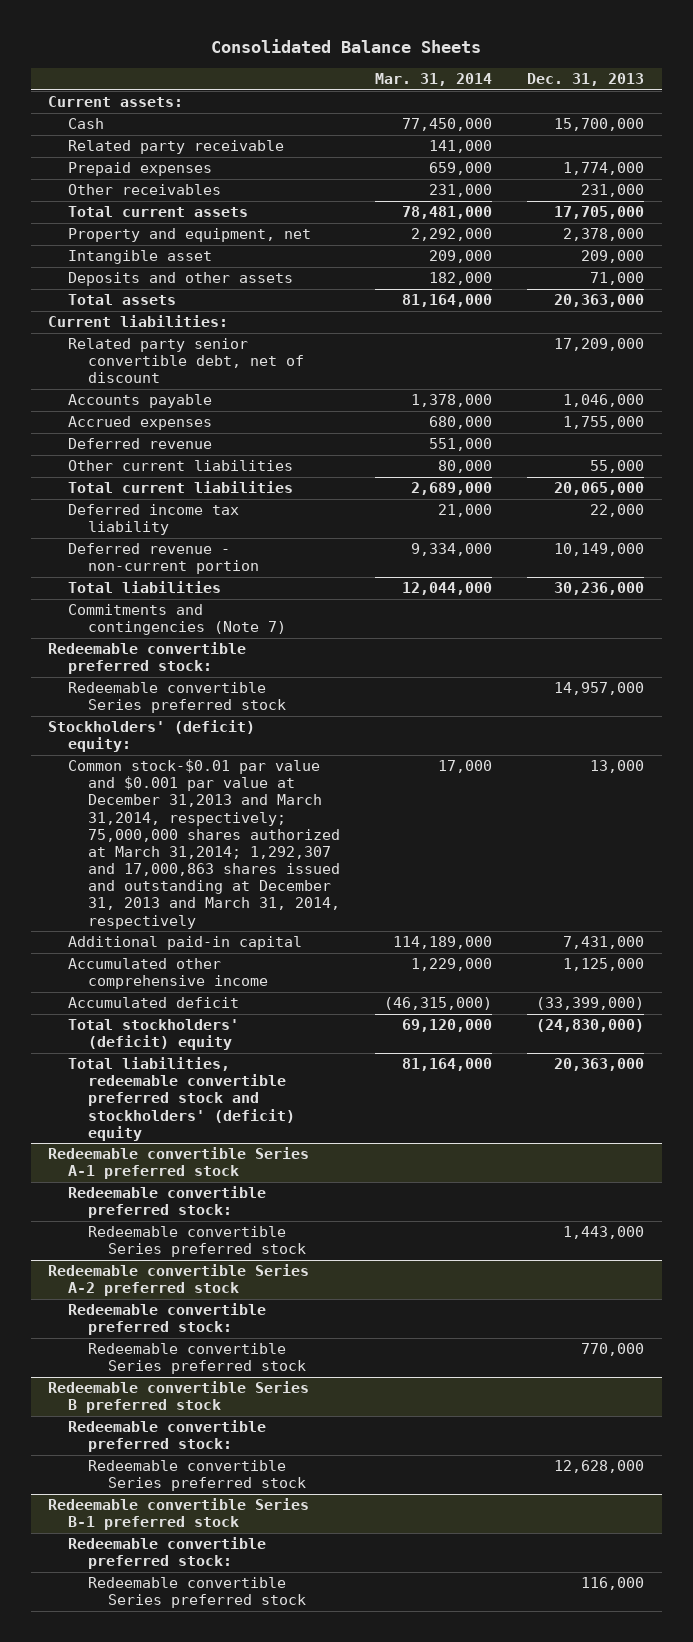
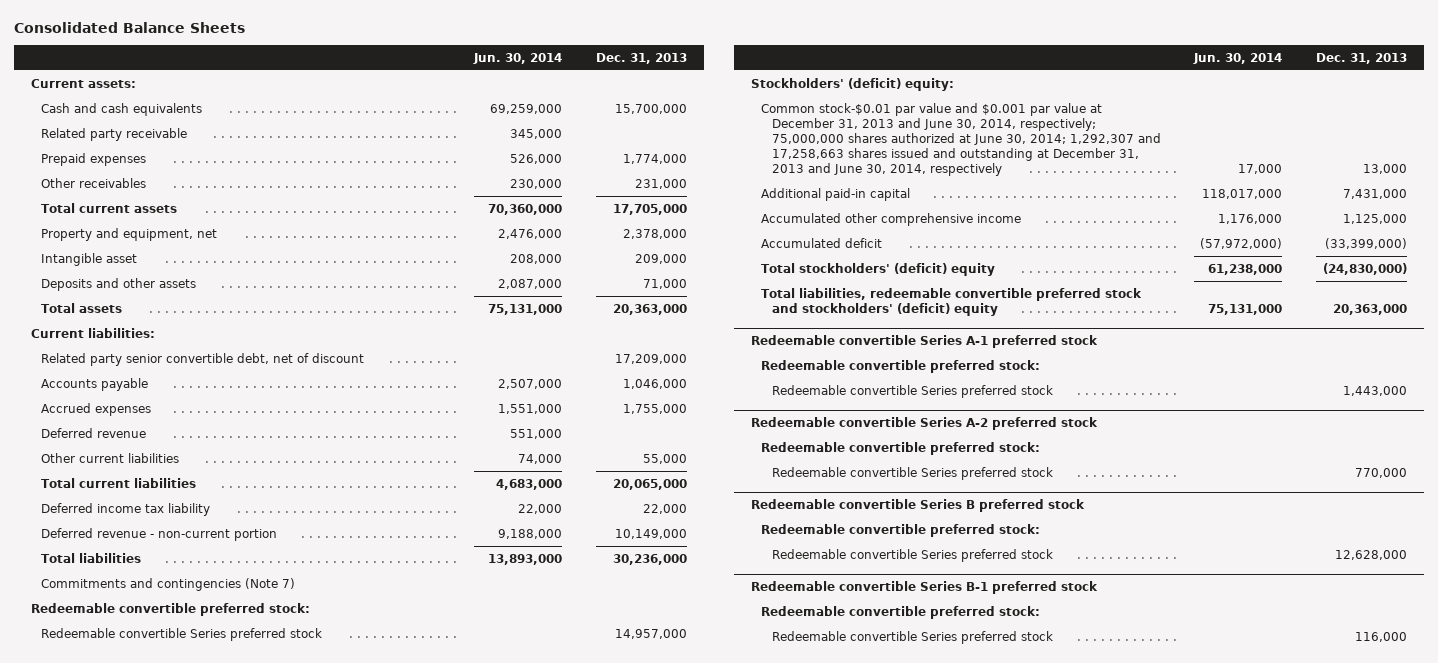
[375,73,493,87] Mar. 31, 2014 -> none
none -> [472,52,562,64] Jun. 30, 2014
[68,118,105,130] Cash -> [40,102,202,116] Cash and cash equivalents
[68,759,340,929] Common stock-$0.01 par value and $0.001 par value at December 31,2013 and March 31,2014, respectively; 75,000,000 shares authorized at March 31,2014; 1,292,307 and 17,000,863 shares issued and outstanding at December 31, 2013 and March 31, 2014, respectively -> [761,102,1161,177] Common stock-$0.01 par value and $0.001 par value at December 31, 2013 and June 30, 2014, respectively; 75,000,000 shares authorized at June 30, 2014; 1,292,307 and 17,258,663 shares issued and outstanding at December 31, 2013 and June 30, 2014, respectively

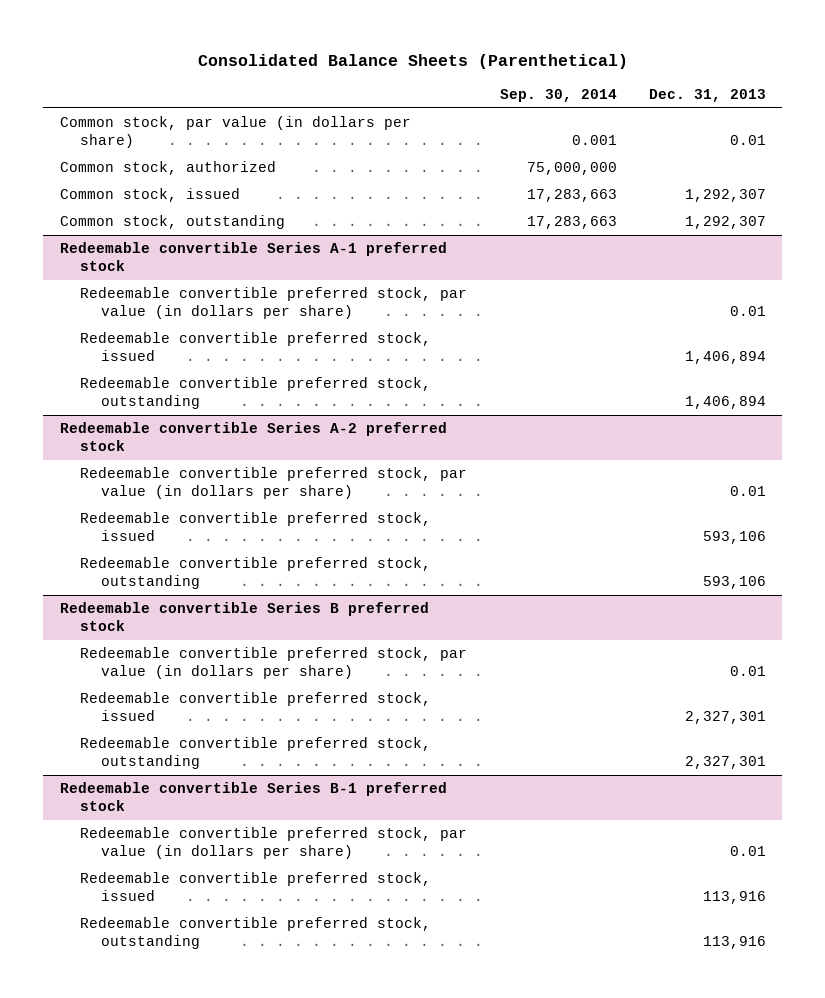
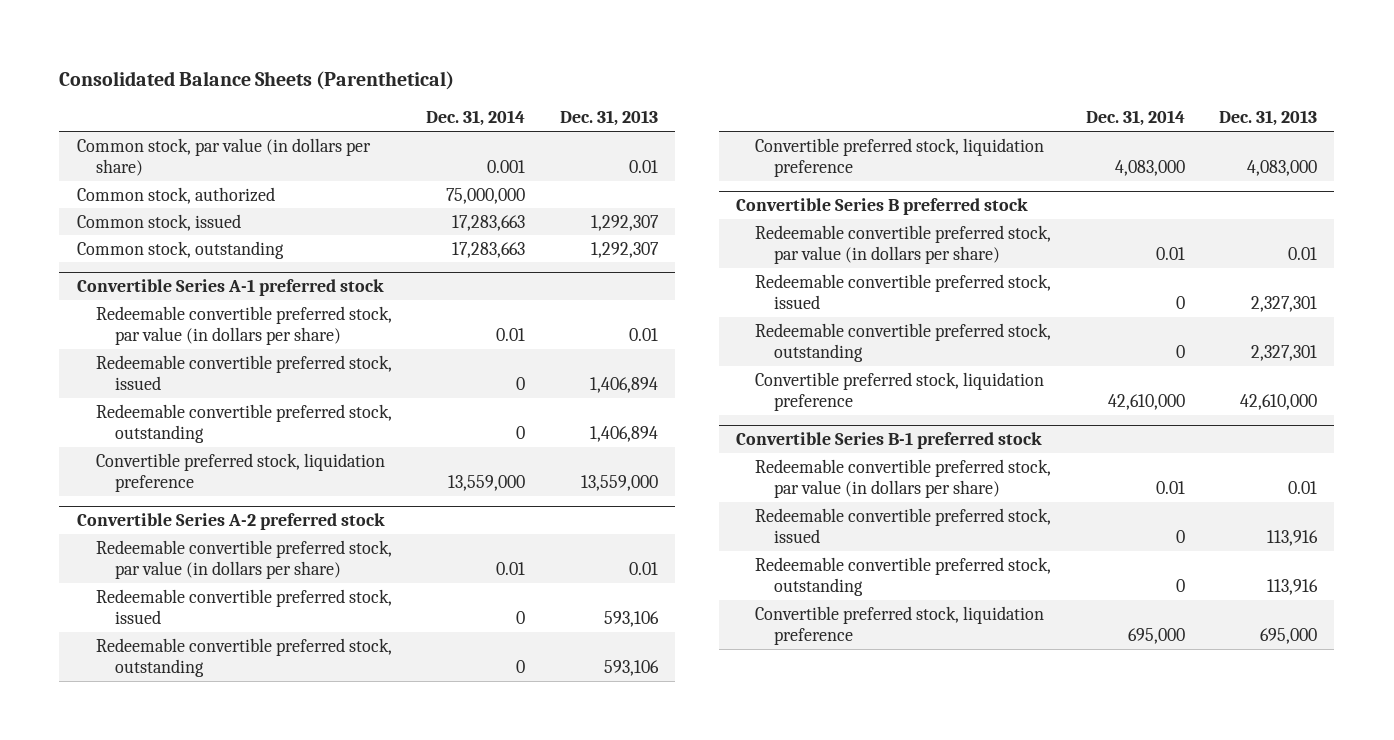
[499,88,617,102] Sep. 30, 2014 -> none
none -> [426,110,526,127] Dec. 31, 2014
[59,242,447,271] Redeemable convertible Series A-1 preferred stock -> [76,279,384,297] Convertible Series A-1 preferred stock
none -> [95,452,385,492] Convertible preferred stock, liquidation preference
[59,422,447,451] Redeemable convertible Series A-2 preferred stock -> [76,513,385,531] Convertible Series A-2 preferred stock
none -> [754,137,1044,177] Convertible preferred stock, liquidation preference
[59,602,429,631] Redeemable convertible Series B preferred stock -> [735,198,1028,216] Convertible Series B preferred stock
none -> [754,371,1044,411] Convertible preferred stock, liquidation preference
[59,782,447,811] Redeemable convertible Series B-1 preferred stock -> [735,432,1042,450] Convertible Series B-1 preferred stock
none -> [754,605,1044,645] Convertible preferred stock, liquidation preference

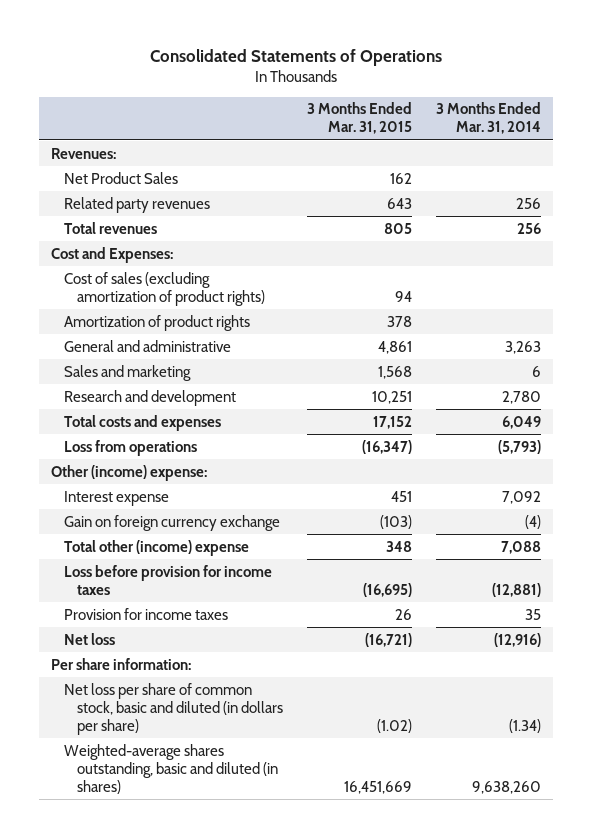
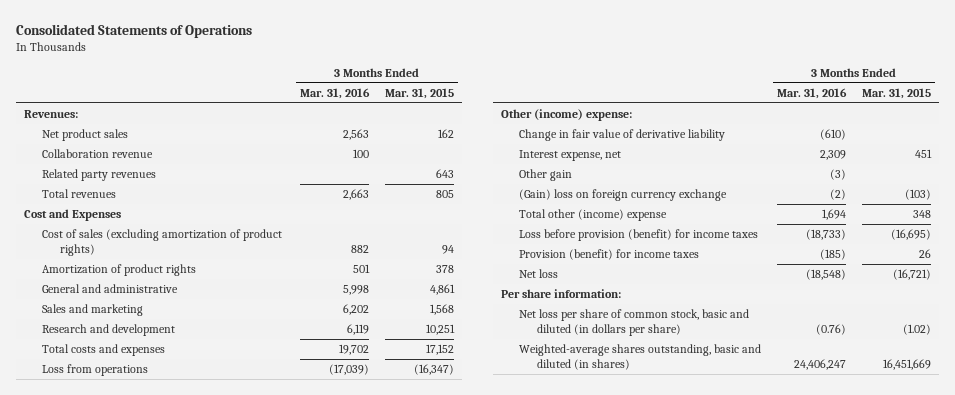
[435,102,541,135] 3 Months Ended Mar. 31, 2014 -> none
none -> [300,87,371,99] Mar. 31, 2016
[63,171,178,184] Net Product Sales -> [41,129,128,142] Net product sales
none -> [41,149,153,159] Collaboration revenue
[50,246,173,263] Cost and Expenses: -> [23,209,121,222] Cost and Expenses
none -> [518,129,725,142] Change in fair value of derivative liability
[63,490,169,506] Interest expense -> [518,150,621,162] Interest expense, net
none -> [518,169,572,182] Other gain
[63,514,280,531] Gain on foreign currency exchange -> [518,189,727,202] (Gain) loss on foreign currency exchange
[63,564,272,595] Loss before provision for income taxes -> [518,229,758,242] Loss before provision (benefit) for income taxes
[63,607,228,620] Provision for income taxes -> [518,249,699,261] Provision (benefit) for income taxes

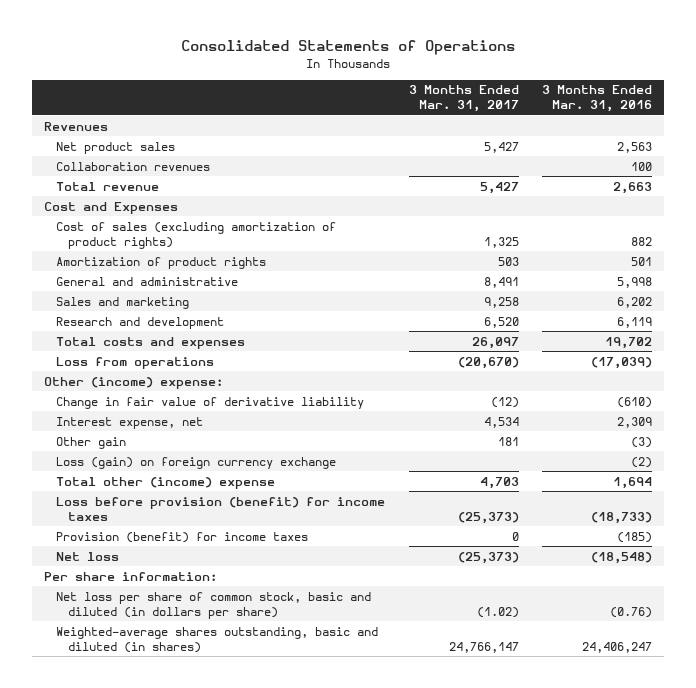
[385,87,455,99] Mar. 31, 2015 -> none
none -> [408,85,519,113] 3 Months Ended Mar. 31, 2017
[23,110,78,119] Revenues: -> [43,121,108,131] Revenues
[41,169,156,182] Related party revenues -> none
[41,149,153,159] Collaboration revenue -> [55,161,210,171] Collaboration revenues
[41,189,116,199] Total revenues -> [55,181,159,191] Total revenue
[518,189,727,202] (Gain) loss on foreign currency exchange -> [55,456,336,469] Loss (gain) on foreign currency exchange

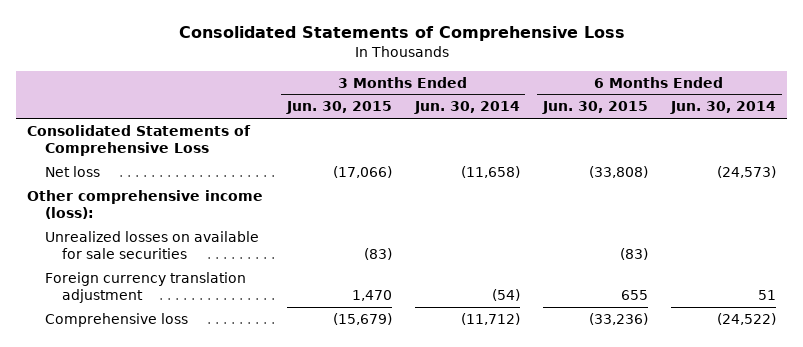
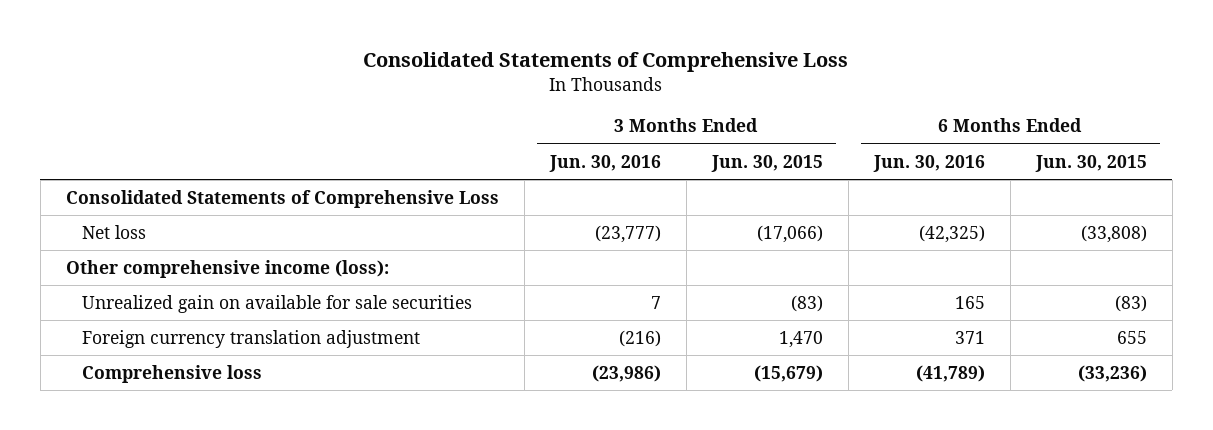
[413,101,520,115] Jun. 30, 2014 -> none
[669,101,776,115] Jun. 30, 2014 -> none
none -> [548,154,661,172] Jun. 30, 2016
none -> [872,154,985,172] Jun. 30, 2016
[44,231,259,259] Unrealized losses on available for sale securities -> [82,295,473,314] Unrealized gain on available for sale securities

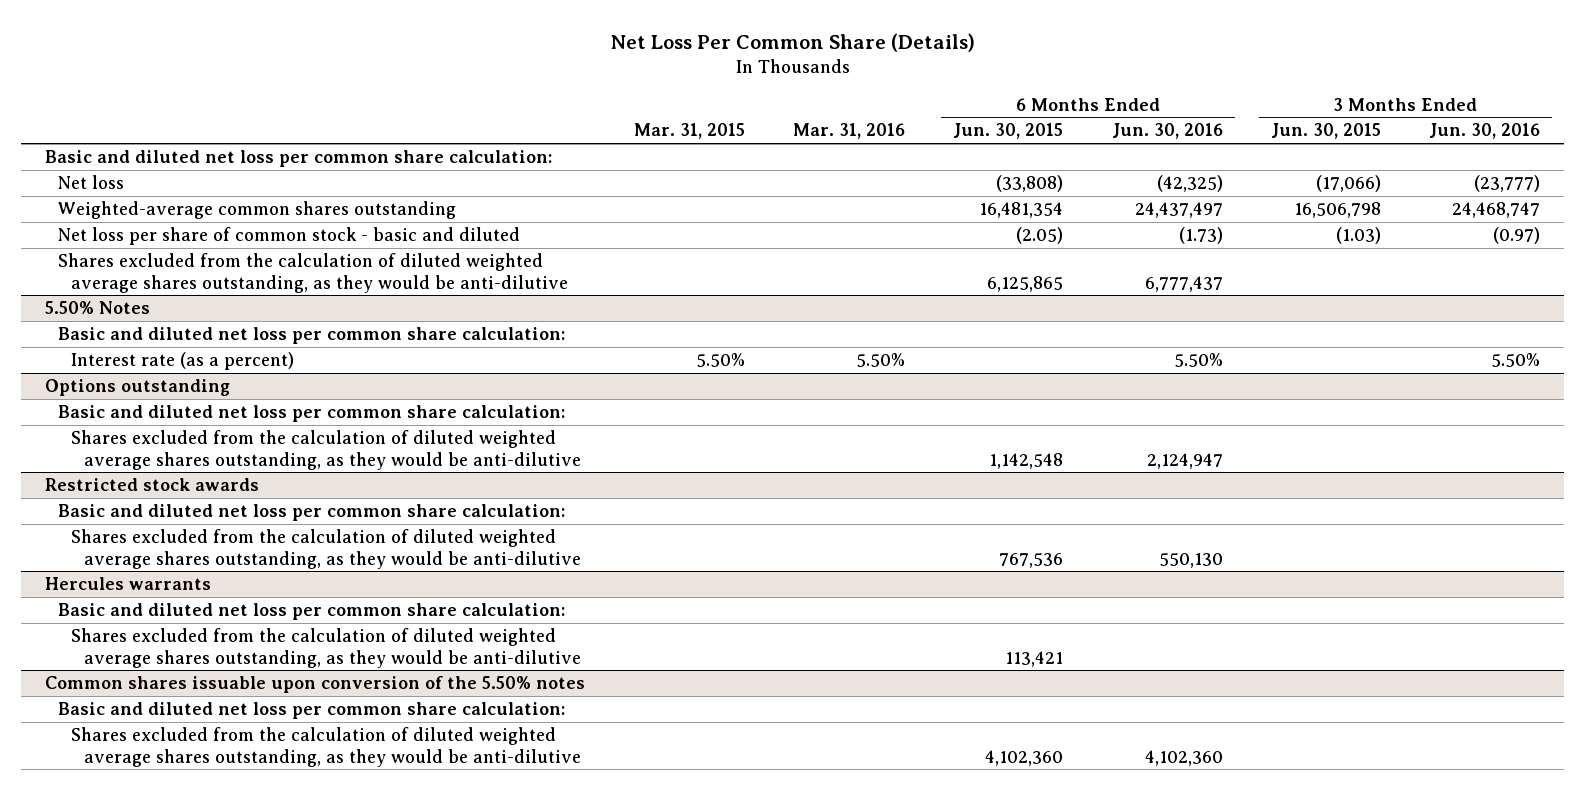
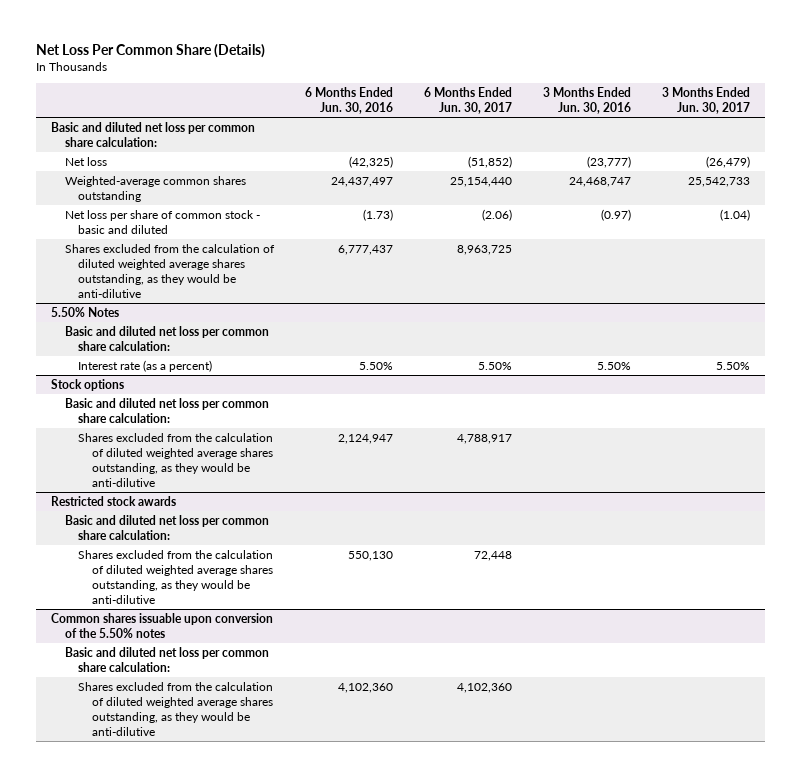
[633,123,745,140] Mar. 31, 2015 -> none
[792,123,905,140] Mar. 31, 2016 -> none
[953,123,1064,140] Jun. 30, 2015 -> none
[1270,123,1381,140] Jun. 30, 2015 -> none
none -> [423,87,512,115] 6 Months Ended Jun. 30, 2017
none -> [661,87,750,115] 3 Months Ended Jun. 30, 2017
[45,379,231,397] Options outstanding -> [51,378,125,391] Stock options
[45,577,212,591] Hercules warrants -> none
[58,603,566,621] Basic and diluted net loss per common share calculation: -> none
[70,628,581,668] Shares excluded from the calculation of diluted weighted average shares outstanding, as they would be anti-dilutive -> none

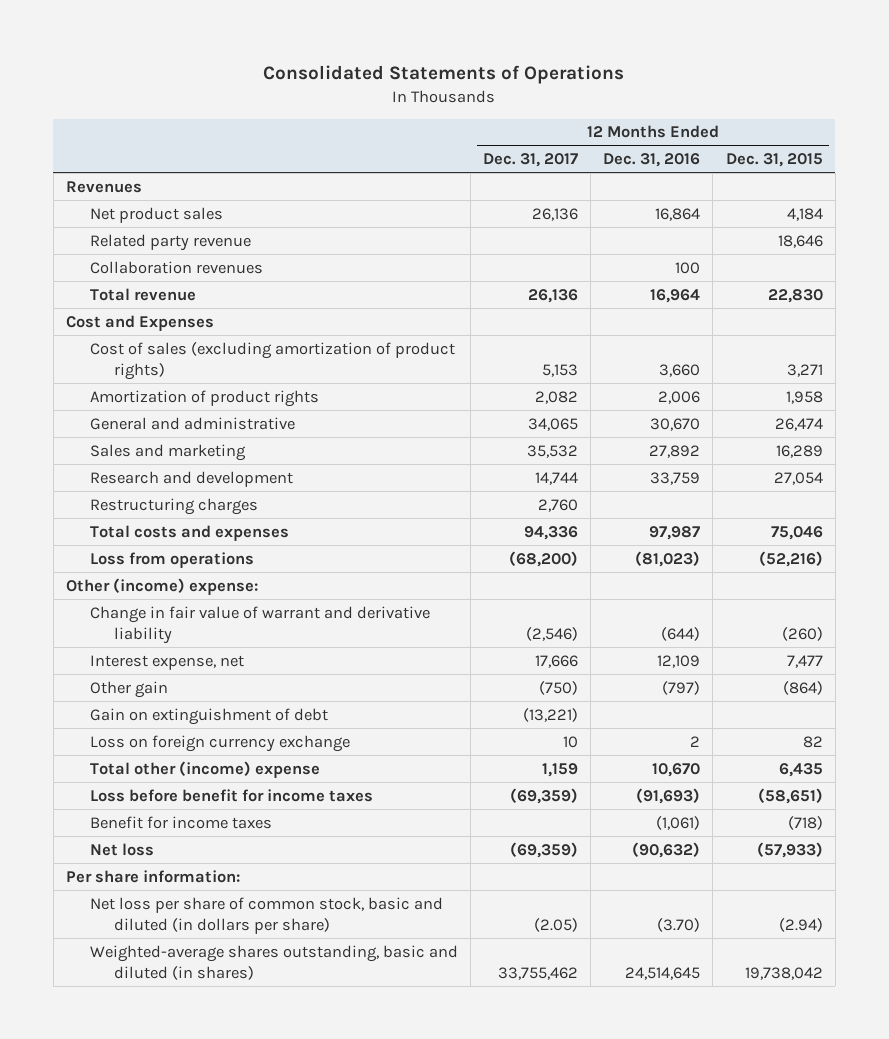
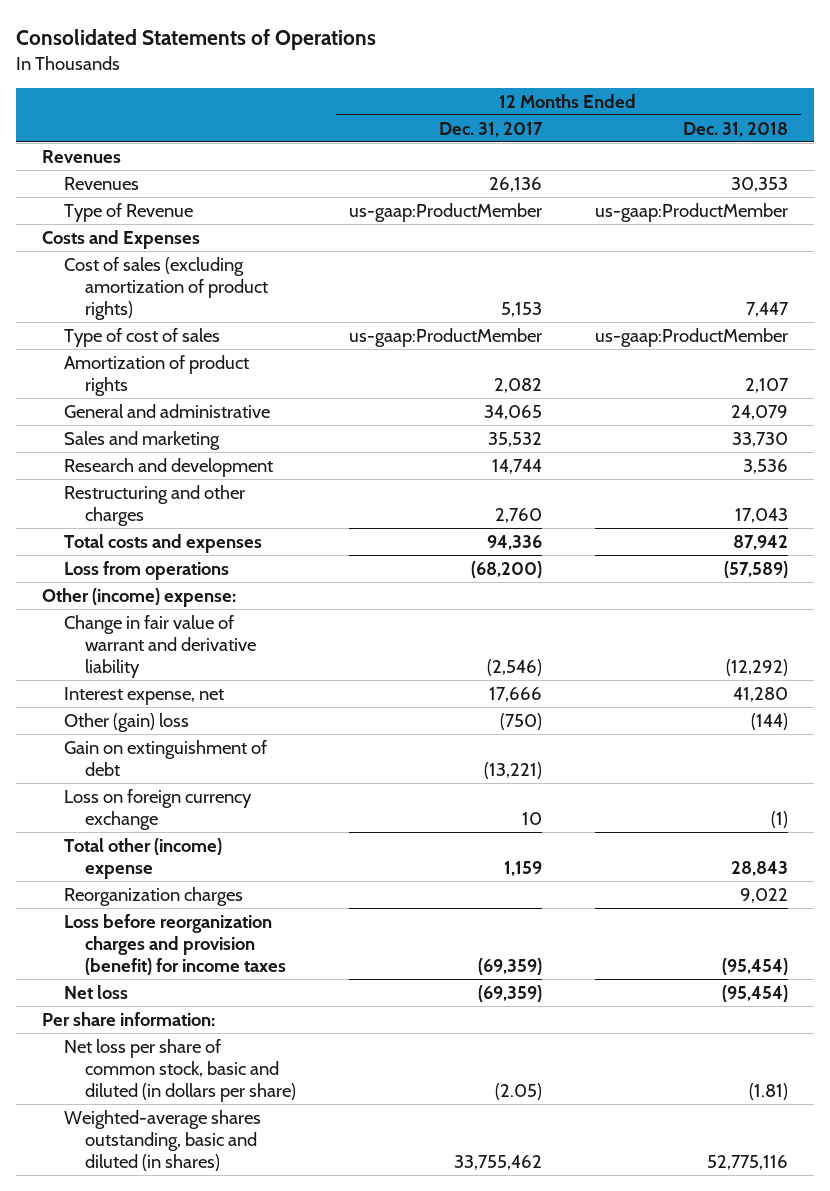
[603,153,701,168] Dec. 31, 2016 -> none
[725,153,823,168] Dec. 31, 2015 -> none
none -> [682,121,788,137] Dec. 31, 2018
[89,206,223,223] Net product sales -> none
[89,233,251,251] Related party revenue -> none
[89,260,263,274] Collaboration revenues -> none
[89,287,196,301] Total revenue -> [63,176,139,190] Revenues
none -> [63,202,193,222] Type of Revenue
[65,314,214,331] Cost and Expenses -> [42,229,201,249] Costs and Expenses
none -> [63,327,220,347] Type of cost of sales
[89,497,258,515] Restructuring charges -> [63,484,245,527] Restructuring and other charges
[89,680,168,698] Other gain -> [63,712,189,732] Other (gain) loss
[89,815,272,829] Benefit for income taxes -> none
none -> [63,886,243,906] Reorganization charges
[89,788,373,802] Loss before benefit for income taxes -> [63,913,287,976] Loss before reorganization charges and provision (benefit) for income taxes

